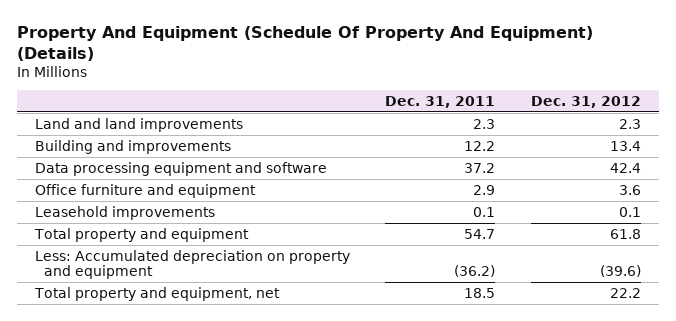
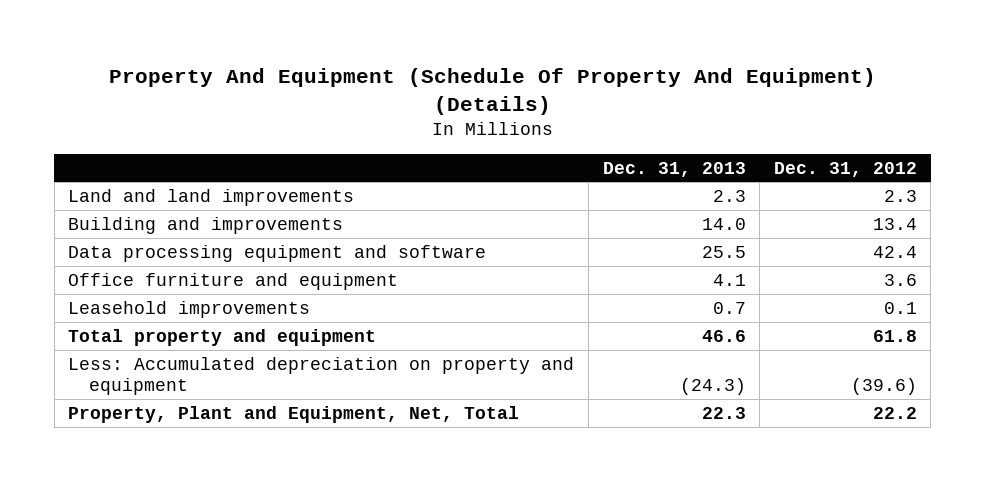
[385,95,496,108] Dec. 31, 2011 -> none
none -> [602,161,746,177] Dec. 31, 2013
[33,286,280,301] Total property and equipment, net -> [68,405,520,423] Property, Plant and Equipment, Net, Total

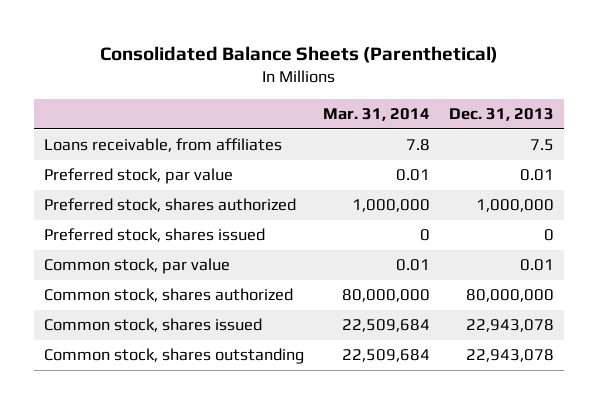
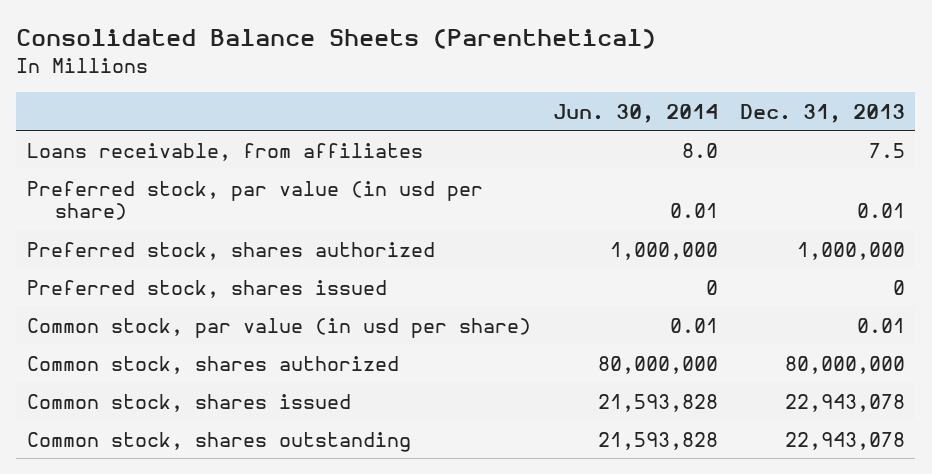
[322,108,430,122] Mar. 31, 2014 -> none
none -> [552,103,718,123] Jun. 30, 2014
[43,168,233,185] Preferred stock, par value -> [26,180,483,221] Preferred stock, par value (in usd per share)
[43,258,230,275] Common stock, par value -> [26,317,531,338] Common stock, par value (in usd per share)

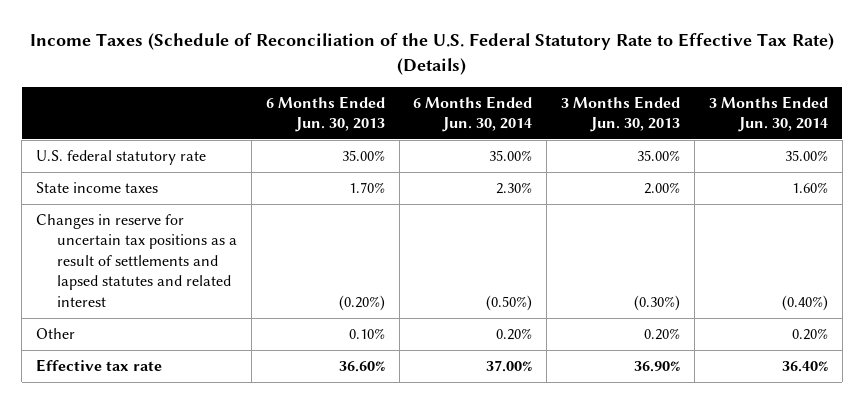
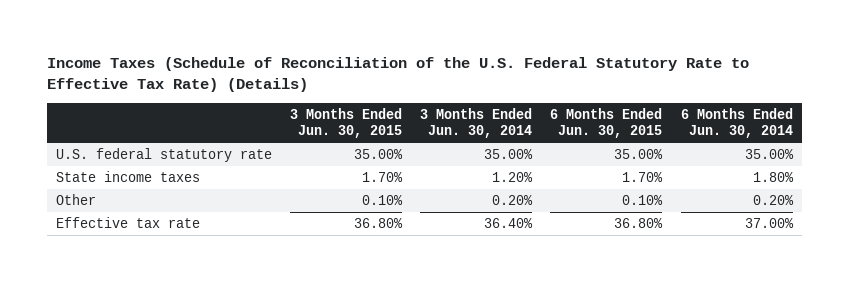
[265,95,385,133] 6 Months Ended Jun. 30, 2013 -> none
[561,95,681,133] 3 Months Ended Jun. 30, 2013 -> none
none -> [290,107,403,139] 3 Months Ended Jun. 30, 2015
none -> [550,107,663,139] 6 Months Ended Jun. 30, 2015
[36,214,238,307] Changes in reserve for uncertain tax positions as a result of settlements and lapsed statutes and related interest -> none
[496,182,533,195] 2.30% -> [752,172,794,183] 1.80%
[791,182,828,194] 1.60% -> [492,172,534,183] 1.20%

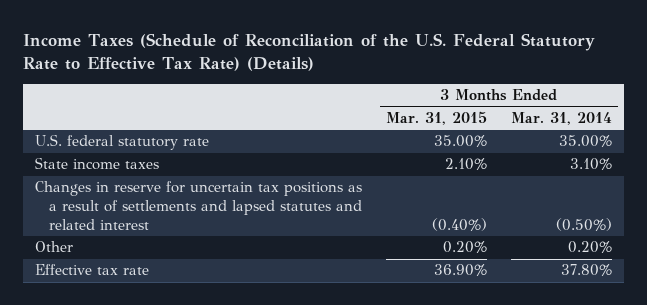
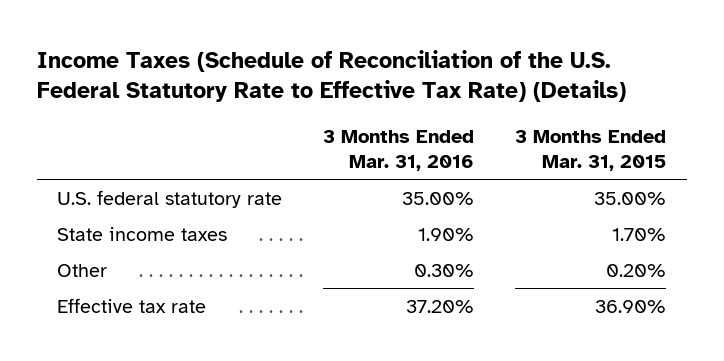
[511,111,613,125] Mar. 31, 2014 -> none
none -> [323,129,475,171] 3 Months Ended Mar. 31, 2016
[35,181,363,230] Changes in reserve for uncertain tax positions as a result of settlements and lapsed statutes and related interest -> none
[445,158,488,171] 2.10% -> [612,227,667,241] 1.70%

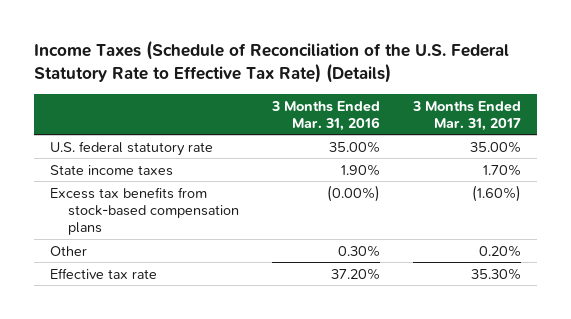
[515,129,667,171] 3 Months Ended Mar. 31, 2015 -> none
none -> [412,100,522,131] 3 Months Ended Mar. 31, 2017
none -> [49,186,240,235] Excess tax benefits from stock-based compensation plans

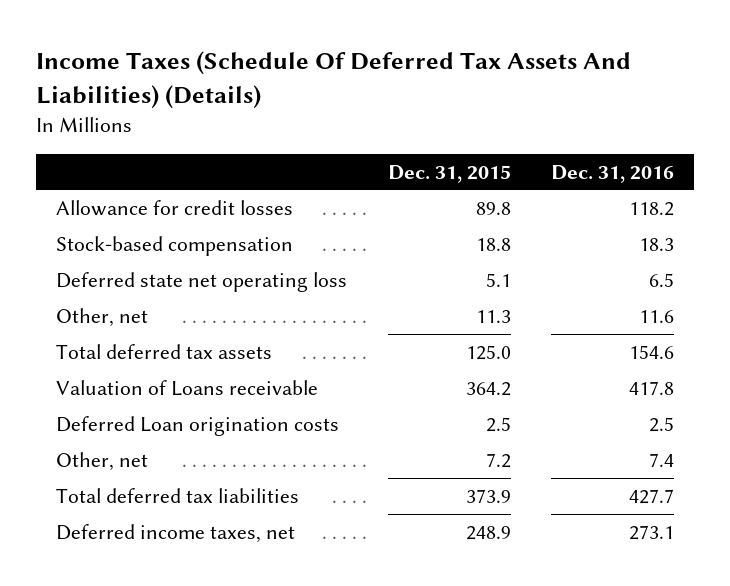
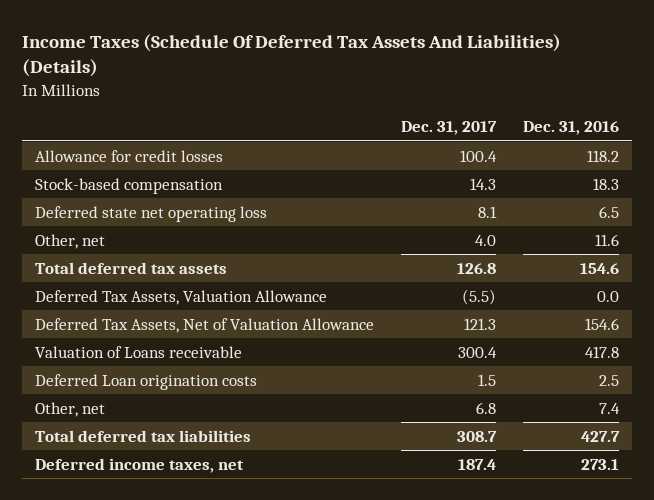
[387,164,511,183] Dec. 31, 2015 -> none
none -> [400,121,497,136] Dec. 31, 2017
none -> [35,289,328,305] Deferred Tax Assets, Valuation Allowance
none -> [35,317,375,333] Deferred Tax Assets, Net of Valuation Allowance

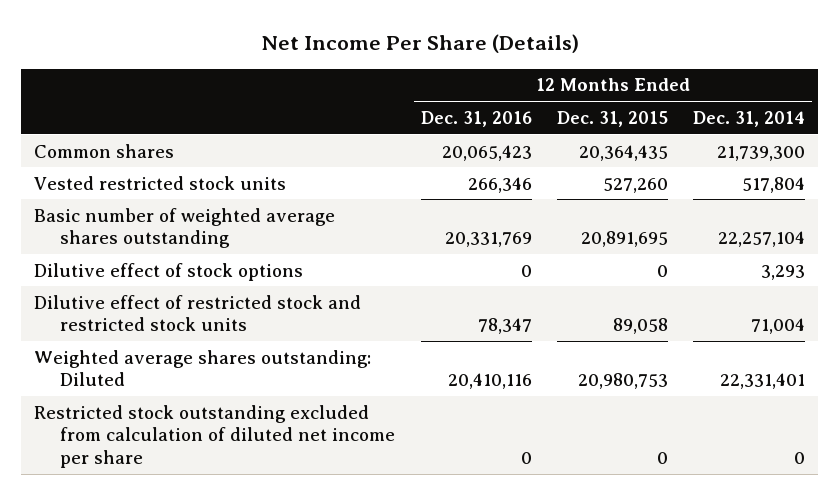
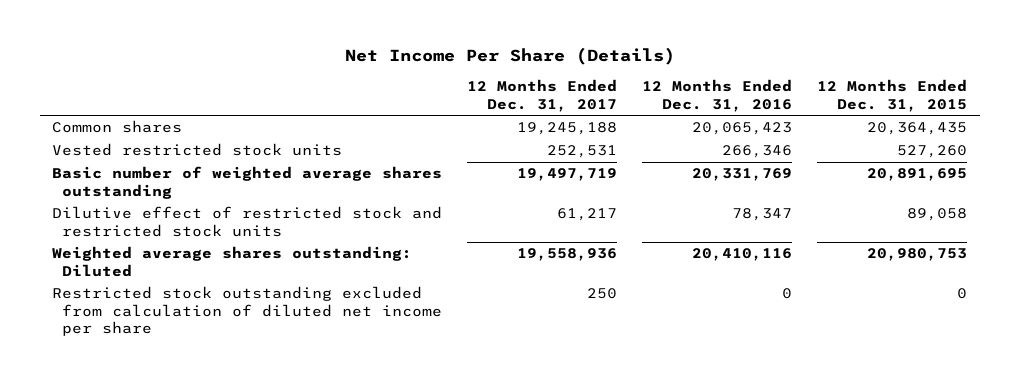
[693,110,806,127] Dec. 31, 2014 -> none
none -> [467,79,618,112] 12 Months Ended Dec. 31, 2017
[33,262,303,281] Dilutive effect of stock options -> none

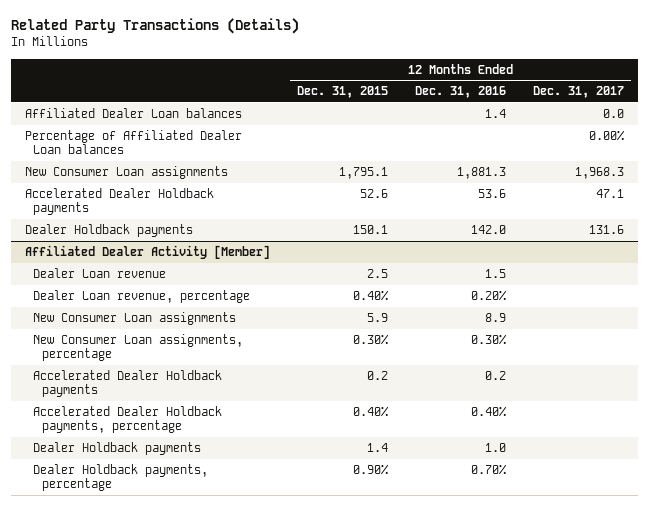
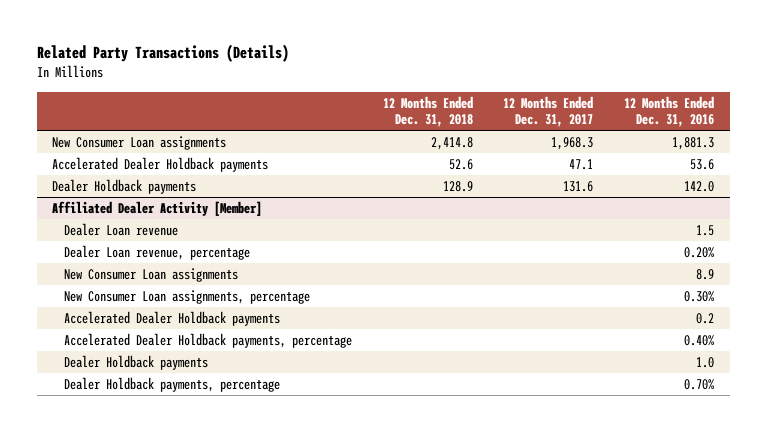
[296,86,388,99] Dec. 31, 2015 -> none
none -> [382,95,473,128] 12 Months Ended Dec. 31, 2018
[24,108,242,119] Affiliated Dealer Loan balances -> none
[24,130,242,155] Percentage of Affiliated Dealer Loan balances -> none

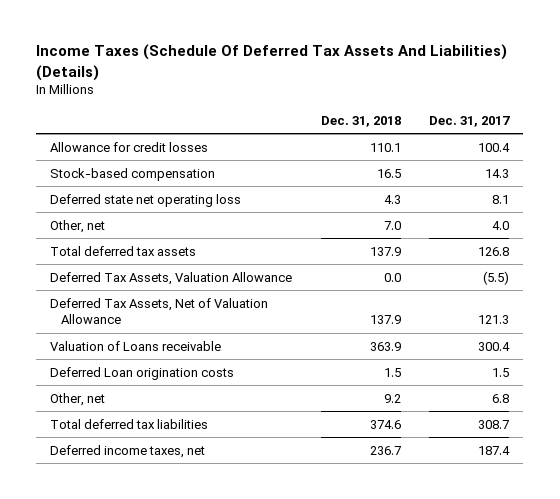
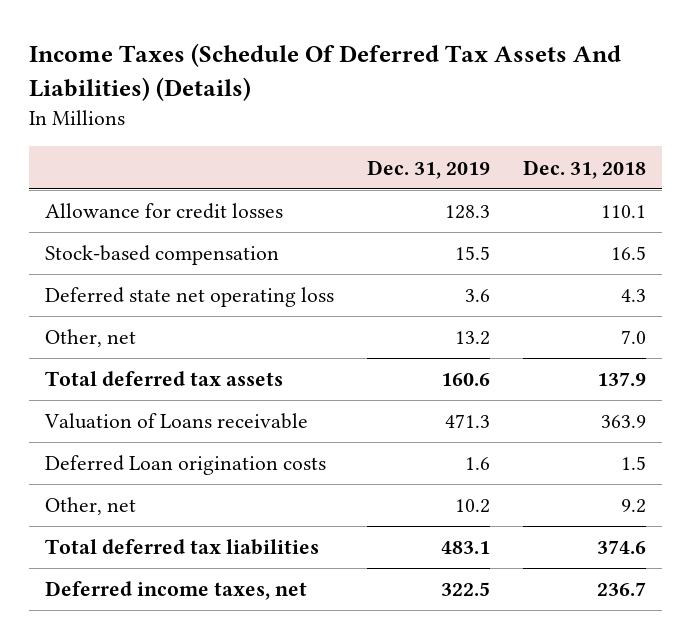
[429,115,511,127] Dec. 31, 2017 -> none
none -> [366,159,490,179] Dec. 31, 2019
[50,271,293,285] Deferred Tax Assets, Valuation Allowance -> none
[50,297,269,325] Deferred Tax Assets, Net of Valuation Allowance -> none

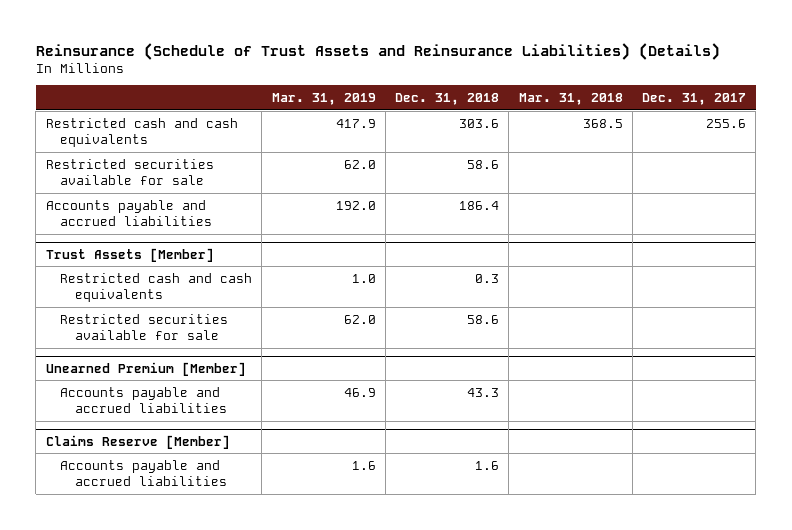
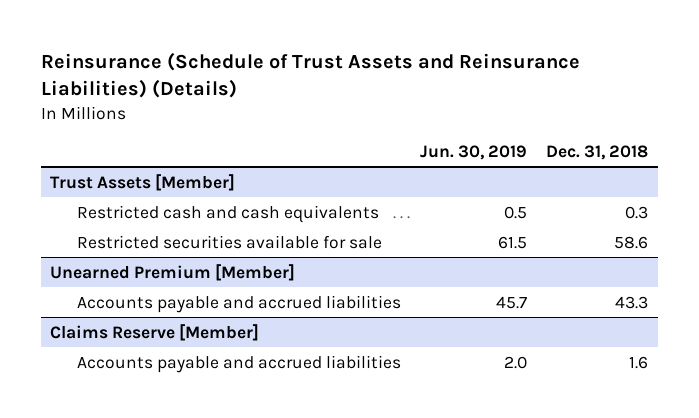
[271,93,376,106] Mar. 31, 2019 -> none
[518,93,623,106] Mar. 31, 2018 -> none
[642,93,747,106] Dec. 31, 2017 -> none
none -> [420,144,528,160] Jun. 30, 2019
[45,117,238,147] Restricted cash and cash equivalents -> none
[45,158,214,185] Restricted securities available for sale -> none
[45,199,213,226] Accounts payable and accrued liabilities -> none

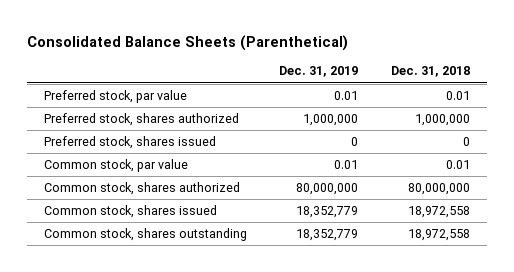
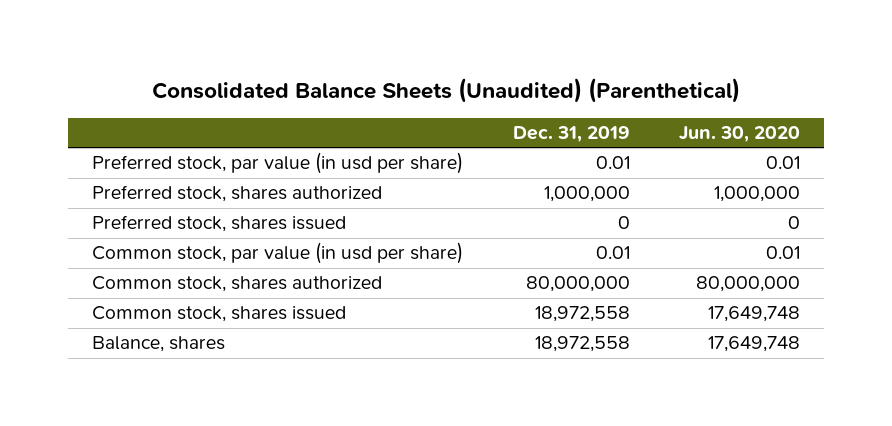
[27,34,349,51] Consolidated Balance Sheets (Parenthetical) -> [152,78,741,104] Consolidated Balance Sheets (Unaudited) (Parenthetical)
[391,66,471,78] Dec. 31, 2018 -> none
none -> [678,126,800,143] Jun. 30, 2020
[43,90,187,104] Preferred stock, par value -> [92,152,464,175] Preferred stock, par value (in usd per share)
[43,159,188,173] Common stock, par value -> [92,242,464,265] Common stock, par value (in usd per share)
[296,206,359,219] 18,352,779 -> [534,306,630,323] 18,972,558
[43,228,247,242] Common stock, shares outstanding -> [92,336,226,353] Balance, shares
[296,229,359,242] 18,352,779 -> [534,336,630,353] 18,972,558

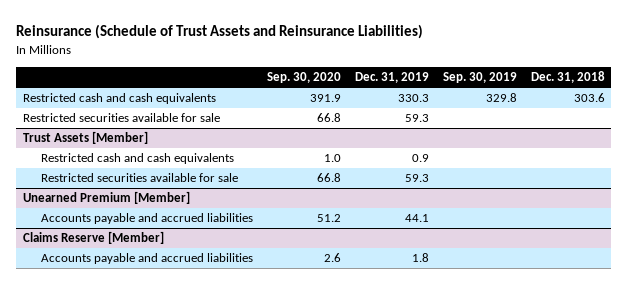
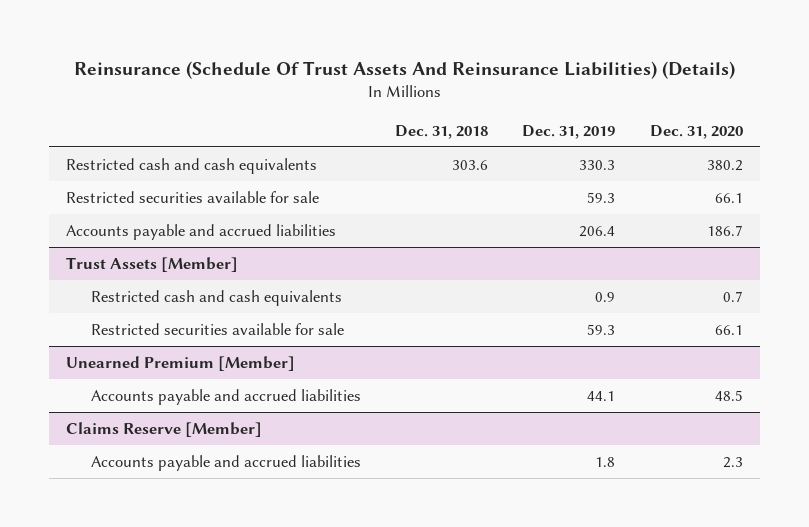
[15,23,423,39] Reinsurance (Schedule of Trust Assets and Reinsurance Liabilities) -> [73,60,735,79] Reinsurance (Schedule Of Trust Assets And Reinsurance Liabilities) (Details)
[267,72,342,84] Sep. 30, 2020 -> none
[442,72,517,84] Sep. 30, 2019 -> none
none -> [649,124,743,139] Dec. 31, 2020
none -> [66,223,337,240] Accounts payable and accrued liabilities

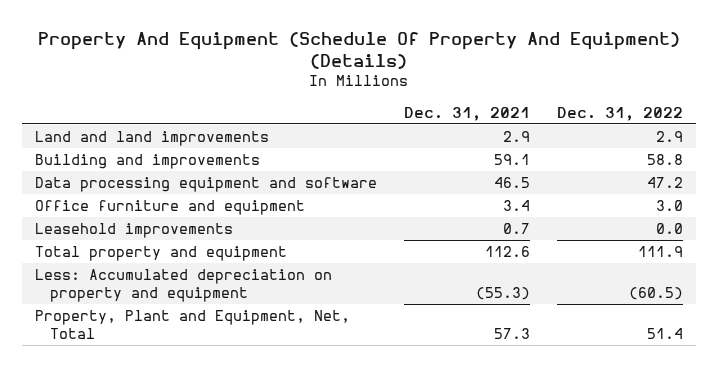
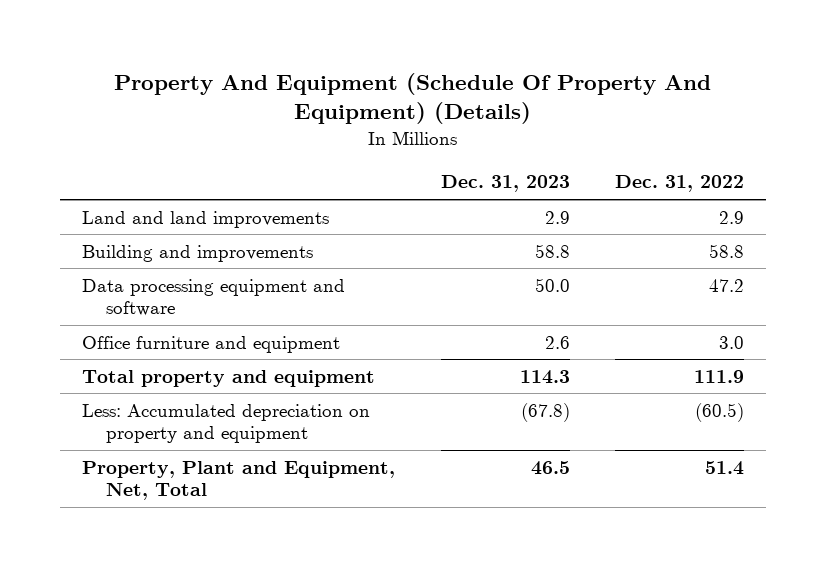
[404,106,531,121] Dec. 31, 2021 -> none
none -> [440,175,570,193] Dec. 31, 2023
[35,222,234,238] Leasehold improvements -> none

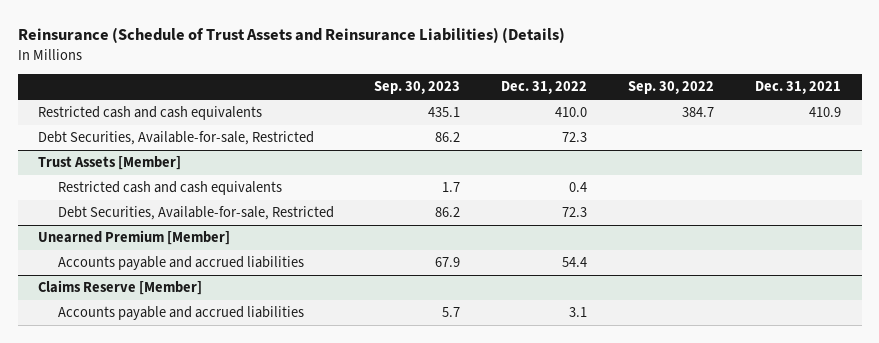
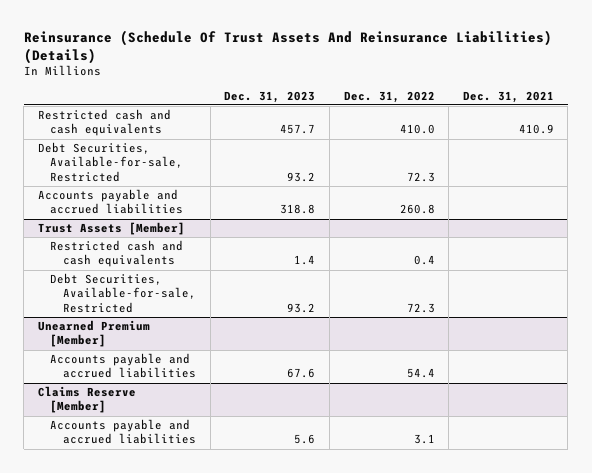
[17,27,565,44] Reinsurance (Schedule of Trust Assets and Reinsurance Liabilities) (Details) -> [23,29,552,64] Reinsurance (Schedule Of Trust Assets And Reinsurance Liabilities) (Details)
[374,81,461,95] Sep. 30, 2023 -> none
[628,81,715,95] Sep. 30, 2022 -> none
none -> [224,90,316,103] Dec. 31, 2023
none -> [37,189,184,215] Accounts payable and accrued liabilities

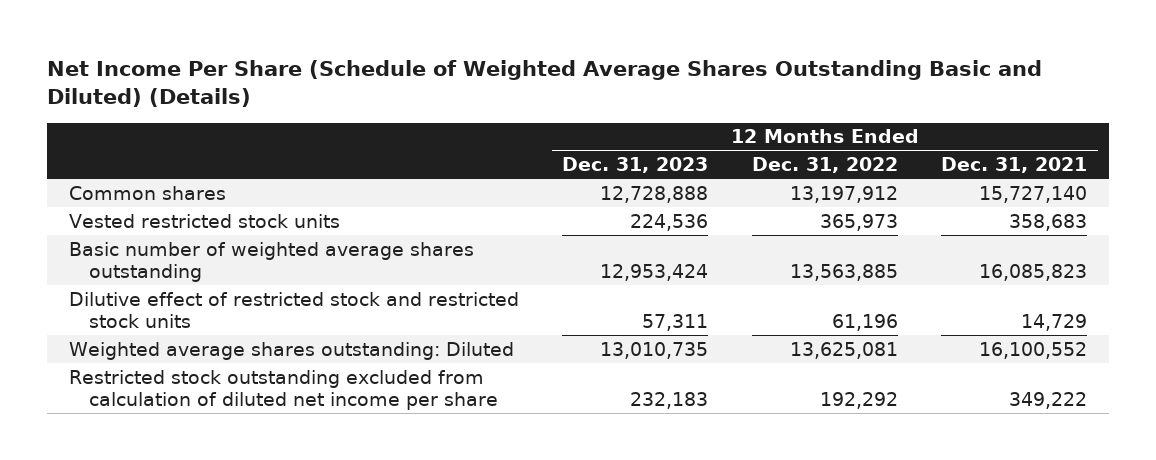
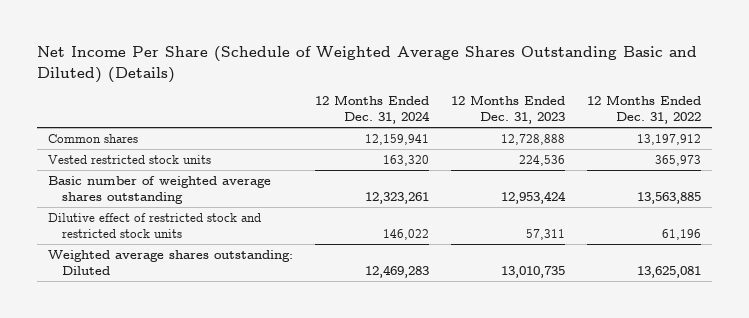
[941,157,1088,174] Dec. 31, 2021 -> none
none -> [315,95,431,125] 12 Months Ended Dec. 31, 2024
[69,369,499,411] Restricted stock outstanding excluded from calculation of diluted net income per share -> none

